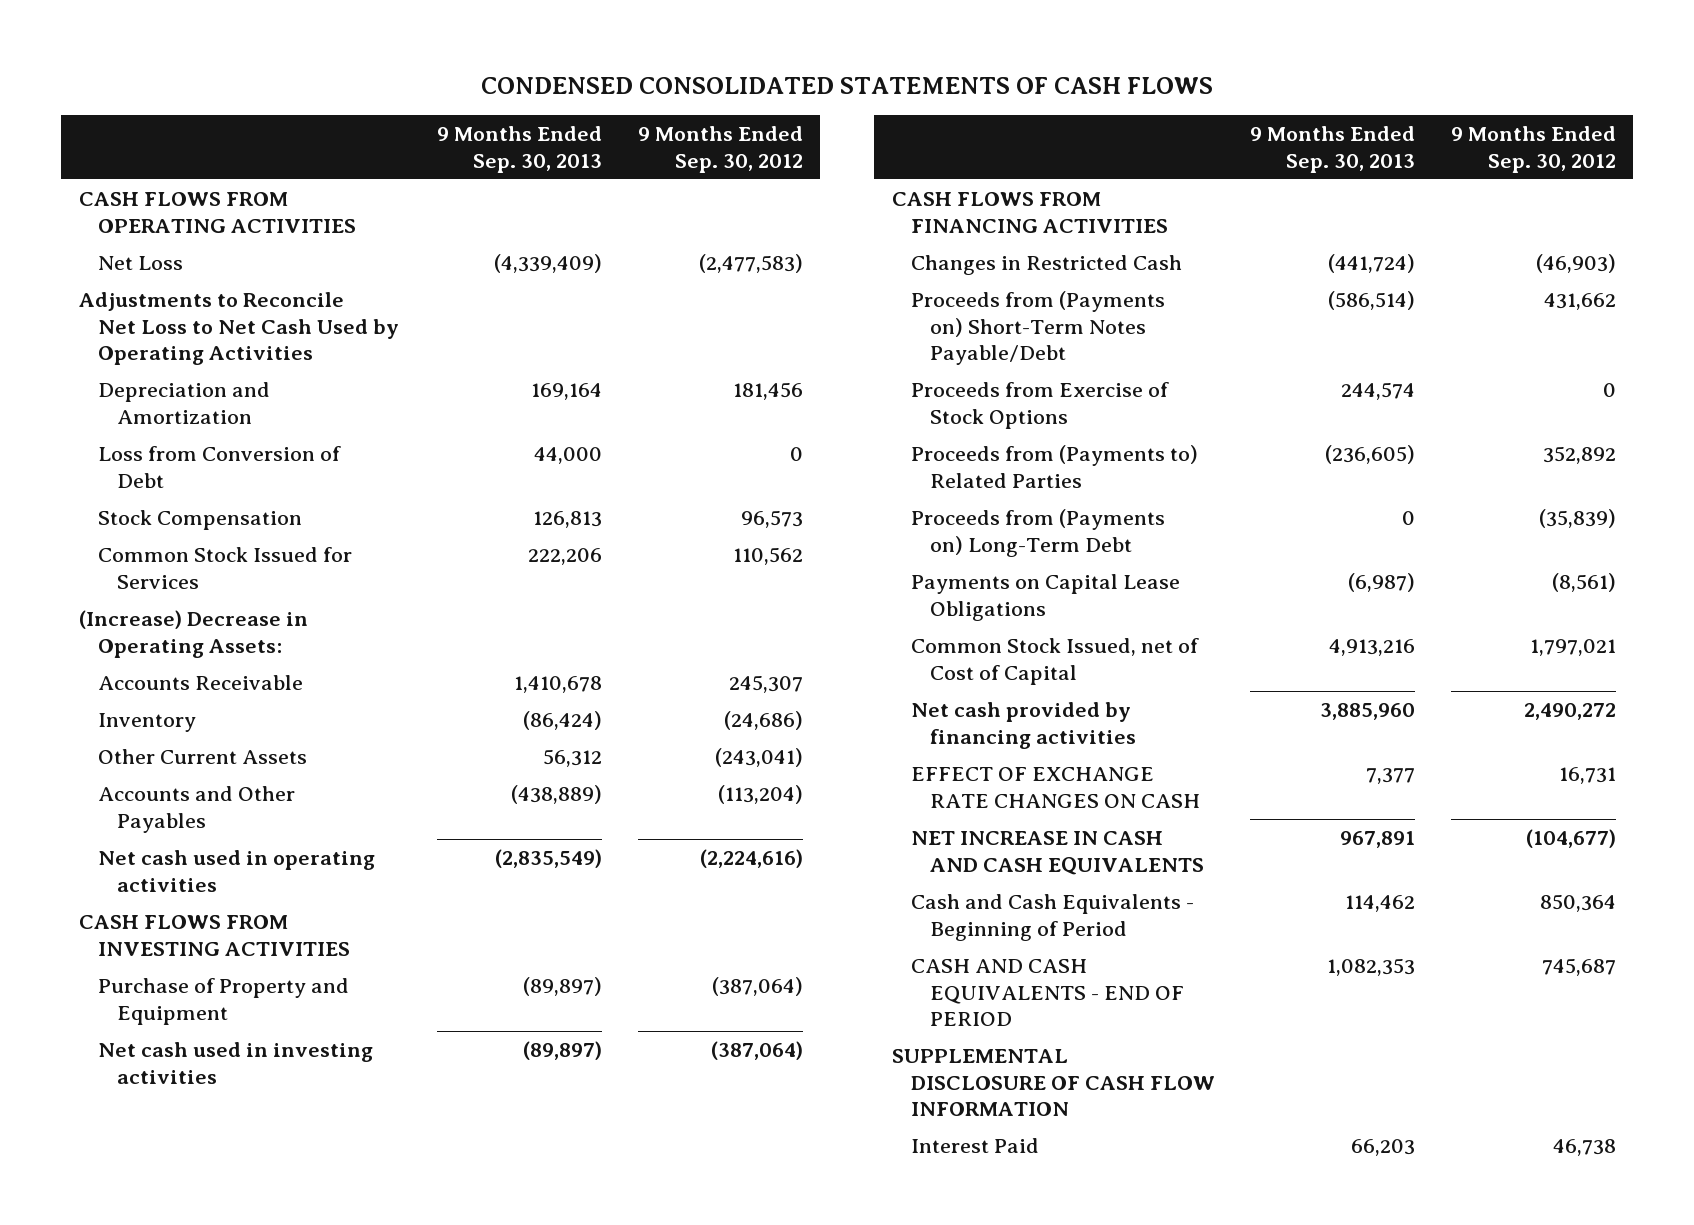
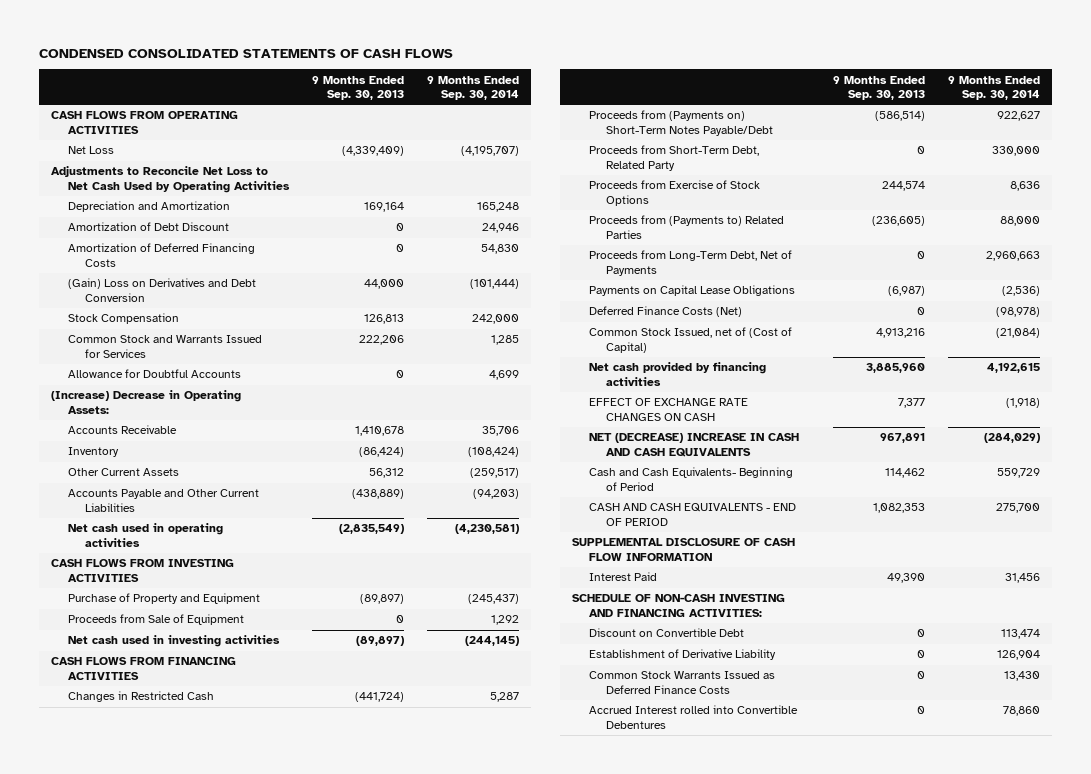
[637,126,803,173] 9 Months Ended Sep. 30, 2012 -> none
none -> [427,75,520,100] 9 Months Ended Sep. 30, 2014
[97,445,341,488] Loss from Conversion of Debt -> none
none -> [68,222,230,232] Amortization of Debt Discount
none -> [68,243,256,267] Amortization of Deferred Financing Costs
none -> [68,278,257,302] (Gain) Loss on Derivatives and Debt Conversion
[97,546,352,589] Common Stock Issued for Services -> [68,335,263,358] Common Stock and Warrants Issued for Services
none -> [68,369,242,379] Allowance for Doubtful Accounts
[97,785,295,833] Accounts and Other Payables -> [68,489,260,512] Accounts Payable and Other Current Liabilities
none -> [68,614,245,626] Proceeds from Sale of Equipment
none -> [589,145,760,171] Proceeds from Short-Term Debt, Related Party
[910,508,1165,557] Proceeds from (Payments on) Long-Term Debt -> [589,250,793,276] Proceeds from Long-Term Debt, Net of Payments
none -> [589,306,743,318] Deferred Finance Costs (Net)
[910,637,1199,685] Common Stock Issued, net of Cost of Capital -> [589,327,793,353] Common Stock Issued, net of (Cost of Capital)
[910,830,1204,875] NET INCREASE IN CASH AND CASH EQUIVALENTS -> [589,433,800,457] NET (DECREASE) INCREASE IN CASH AND CASH EQUIVALENTS
[910,893,1194,941] Cash and Cash Equivalents - Beginning of Period -> [589,467,794,491] Cash and Cash Equivalents- Beginning of Period
[1351,1138,1416,1156] 66,203 -> [887,573,926,584] 49,390
none -> [571,594,785,617] SCHEDULE OF NON-CASH INVESTING AND FINANCING ACTIVITIES:
none -> [589,628,745,638] Discount on Convertible Debt
none -> [589,649,777,661] Establishment of Derivative Liability
none -> [589,671,776,694] Common Stock Warrants Issued as Deferred Finance Costs
none -> [589,705,799,729] Accrued Interest rolled into Convertible Debentures

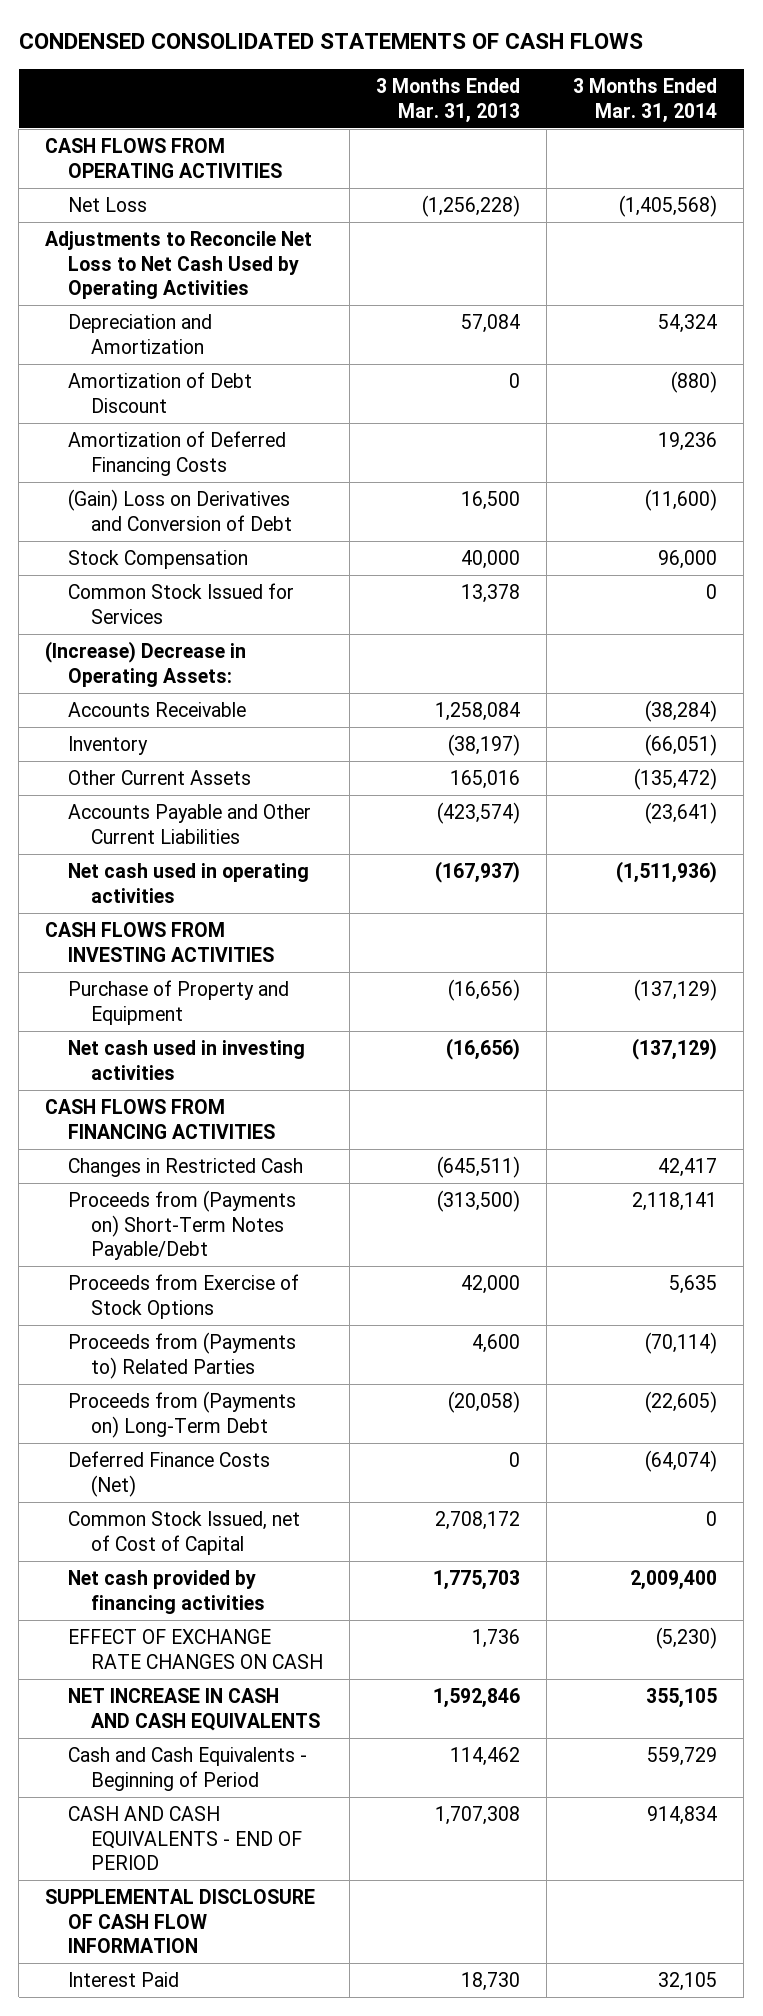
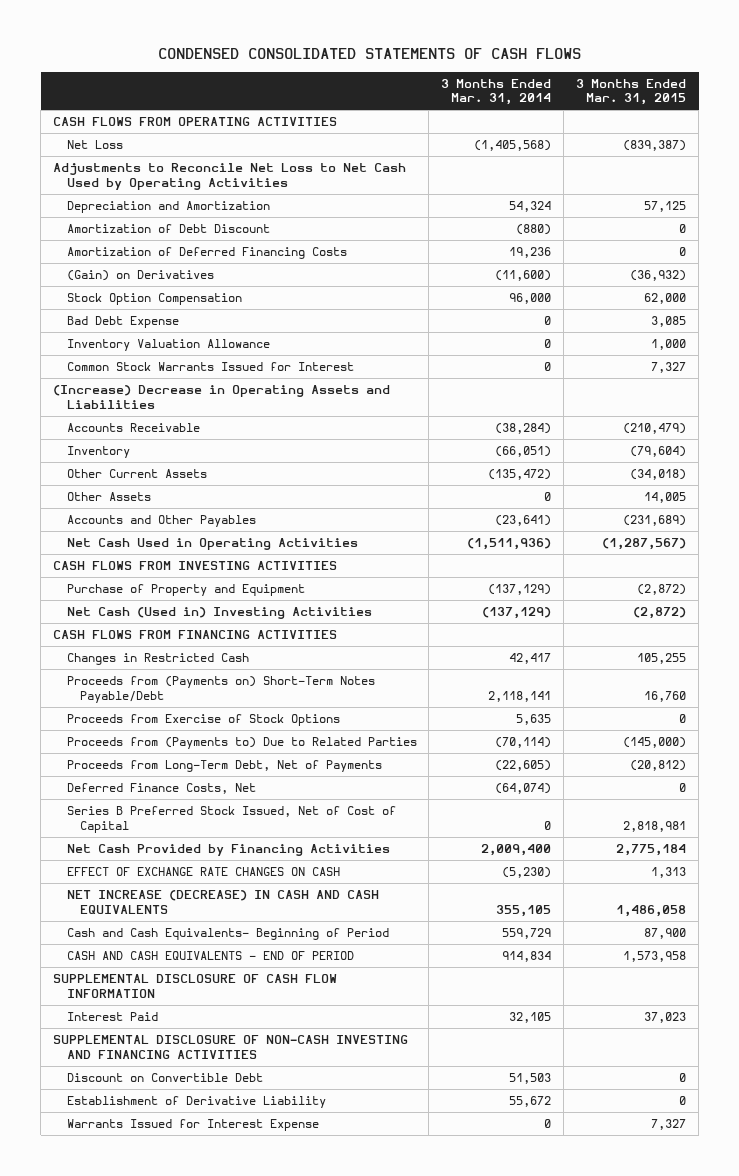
[376,78,521,123] 3 Months Ended Mar. 31, 2013 -> none
none -> [576,78,687,106] 3 Months Ended Mar. 31, 2015
[68,489,293,531] (Gain) Loss on Derivatives and Conversion of Debt -> [66,270,214,282] (Gain) on Derivatives
[68,550,249,570] Stock Compensation -> [66,293,242,306] Stock Option Compensation
none -> [66,316,179,329] Bad Debt Expense
none -> [66,339,270,352] Inventory Valuation Allowance
[68,583,295,624] Common Stock Issued for Services -> [66,362,354,372] Common Stock Warrants Issued for Interest
[45,641,247,687] (Increase) Decrease in Operating Assets: -> [53,385,391,409] (Increase) Decrease in Operating Assets and Liabilities
none -> [66,492,151,502] Other Assets
[68,804,312,844] Accounts Payable and Other Current Liabilities -> [66,515,256,528] Accounts and Other Payables
[68,863,310,903] Net cash used in operating activities -> [66,538,358,551] Net Cash Used in Operating Activities
[68,1040,306,1080] Net cash used in investing activities -> [66,607,372,620] Net Cash (Used in) Investing Activities
[68,1332,297,1379] Proceeds from (Payments to) Related Parties -> [66,737,417,750] Proceeds from (Payments to) Due to Related Parties
[68,1391,297,1438] Proceeds from (Payments on) Long-Term Debt -> [66,760,382,773] Proceeds from Long-Term Debt, Net of Payments
[68,1451,271,1497] Deferred Finance Costs (Net) -> [66,783,256,795] Deferred Finance Costs, Net
[68,1511,301,1555] Common Stock Issued, net of Cost of Capital -> [66,806,396,833] Series B Preferred Stock Issued, Net of Cost of Capital
[68,1570,266,1614] Net cash provided by financing activities -> [66,844,390,857] Net Cash Provided by Financing Activities
[68,1688,321,1731] NET INCREASE IN CASH AND CASH EQUIVALENTS -> [66,890,379,914] NET INCREASE (DECREASE) IN CASH AND CASH EQUIVALENTS
[68,1747,308,1791] Cash and Cash Equivalents - Beginning of Period -> [66,928,389,941] Cash and Cash Equivalents- Beginning of Period
none -> [53,1035,409,1059] SUPPLEMENTAL DISCLOSURE OF NON-CASH INVESTING AND FINANCING ACTIVITIES
none -> [66,1073,263,1083] Discount on Convertible Debt
none -> [66,1096,326,1109] Establishment of Derivative Liability
none -> [66,1119,319,1132] Warrants Issued for Interest Expense

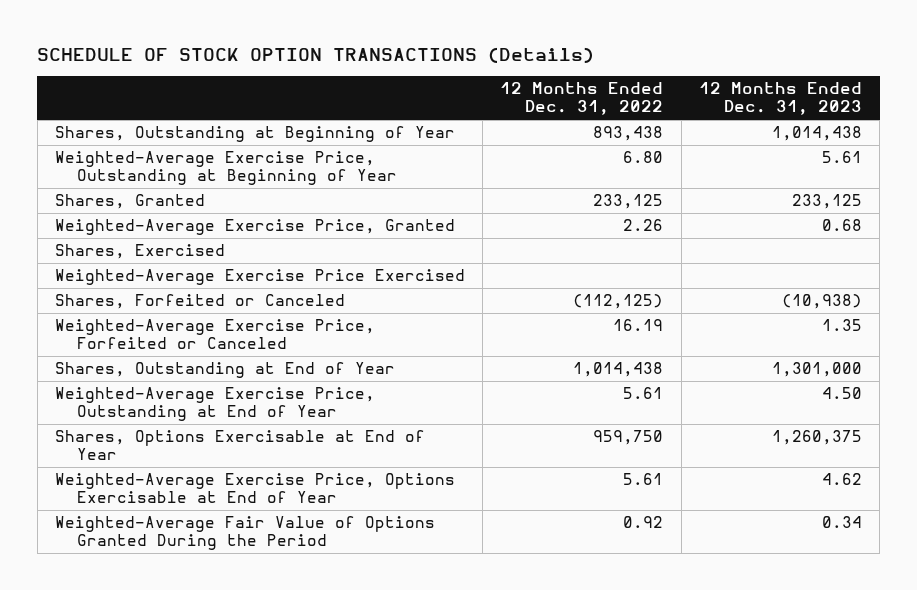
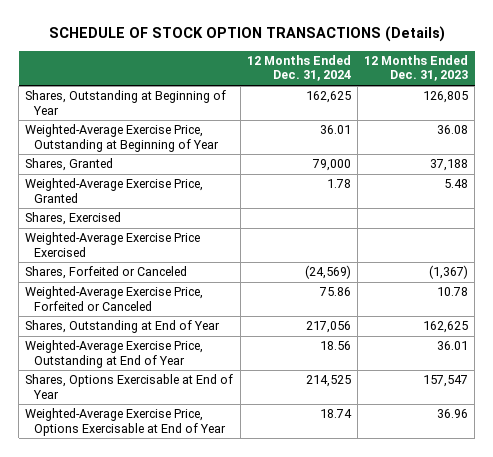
[500,82,664,116] 12 Months Ended Dec. 31, 2022 -> none
none -> [246,54,351,82] 12 Months Ended Dec. 31, 2024
[771,126,862,142] 1,014,438 -> [422,91,468,104] 126,805
[821,151,862,164] 5.61 -> [436,125,468,135] 36.08
[791,194,862,210] 233,125 -> [429,159,468,172] 37,188
[821,219,862,232] 0.68 -> [443,179,468,189] 5.48
[54,516,435,551] Weighted-Average Fair Value of Options Granted During the Period -> none
[781,294,862,310] (10,938) -> [428,265,468,280] (1,367)
[821,319,862,332] 1.35 -> [436,287,468,297] 10.78
[771,362,862,378] 1,301,000 -> [422,321,468,334] 162,625
[821,387,862,400] 4.50 -> [436,341,468,351] 36.01
[771,430,862,446] 1,260,375 -> [422,375,468,388] 157,547
[821,473,862,486] 4.62 -> [436,409,468,419] 36.96

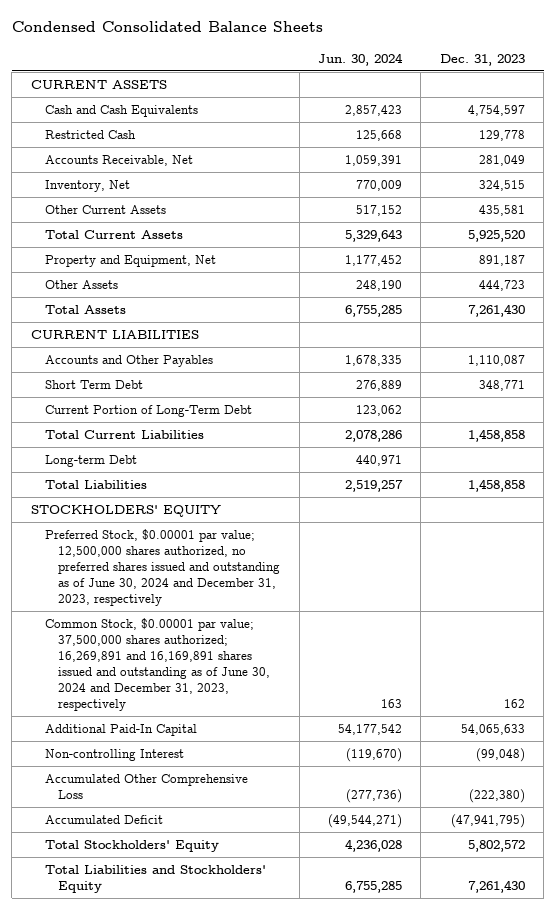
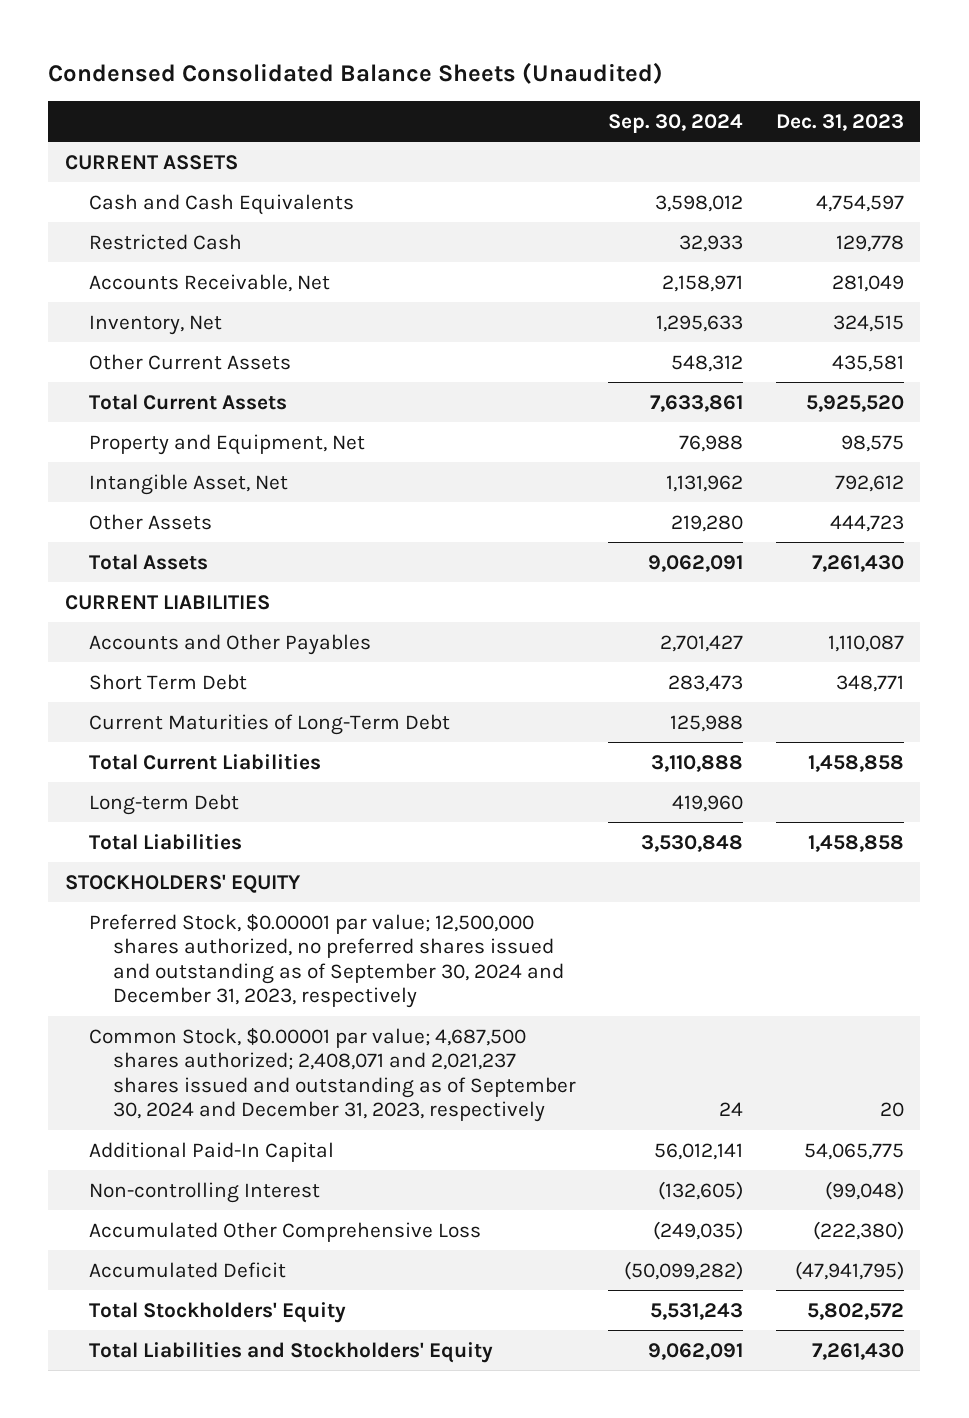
[11,21,323,33] Condensed Consolidated Balance Sheets -> [48,61,664,84] Condensed Consolidated Balance Sheets (Unaudited)
[318,52,404,66] Jun. 30, 2024 -> none
none -> [608,113,744,133] Sep. 30, 2024
[478,255,525,267] 891,187 -> [840,434,904,452] 98,575
none -> [88,473,288,495] Intangible Asset, Net
[44,405,252,418] Current Portion of Long-Term Debt -> [88,713,450,735] Current Maturities of Long-Term Debt
[44,529,281,606] Preferred Stock, $0.00001 par value; 12,500,000 shares authorized, no preferred shares issued and outstanding as of June 30, 2024 and December 31, 2023, respectively -> [88,913,564,1009] Preferred Stock, $0.00001 par value; 12,500,000 shares authorized, no preferred shares issued and outstanding as of September 30, 2024 and December 31, 2023, respectively
[44,618,271,711] Common Stock, $0.00001 par value; 37,500,000 shares authorized; 16,269,891 and 16,169,891 shares issued and outstanding as of June 30, 2024 and December 31, 2023, respectively -> [88,1027,576,1123] Common Stock, $0.00001 par value; 4,687,500 shares authorized; 2,408,071 and 2,021,237 shares issued and outstanding as of September 30, 2024 and December 31, 2023, respectively
[503,698,525,708] 162 -> [879,1102,904,1118] 20
[460,724,525,736] 54,065,633 -> [803,1142,904,1160] 54,065,775

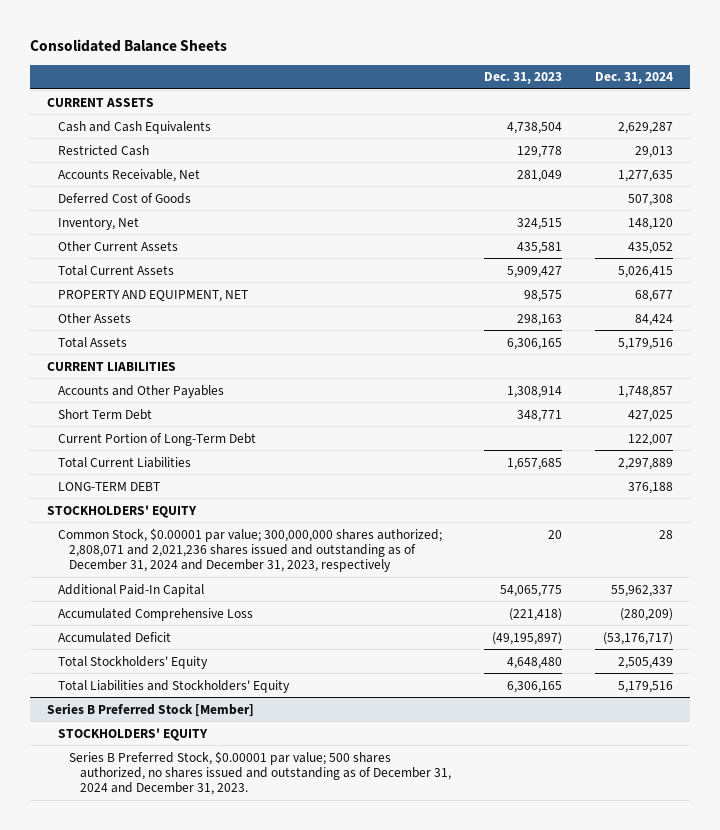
[48,61,664,84] Condensed Consolidated Balance Sheets (Unaudited) -> [30,39,228,53] Consolidated Balance Sheets
[608,113,744,133] Sep. 30, 2024 -> none
none -> [595,72,674,85] Dec. 31, 2024
[815,194,904,212] 4,754,597 -> [507,121,563,134] 4,738,504
none -> [58,192,192,204] Deferred Cost of Goods
[88,473,288,495] Intangible Asset, Net -> none
[805,394,904,412] 5,925,520 -> [507,265,563,278] 5,909,427
[88,433,365,455] Property and Equipment, Net -> [58,289,249,302] PROPERTY AND EQUIPMENT, NET
[829,514,904,532] 444,723 -> [517,313,563,326] 298,163
[811,554,904,572] 7,261,430 -> [507,337,563,350] 6,306,165
[827,634,904,652] 1,110,087 -> [507,385,563,398] 1,308,914
[88,833,242,850] Total Liabilities -> none
[88,713,450,735] Current Maturities of Long-Term Debt -> [58,432,257,446] Current Portion of Long-Term Debt
[807,754,904,772] 1,458,858 -> [507,457,563,470] 1,657,685
[88,793,239,815] Long-term Debt -> [58,481,161,491] LONG-TERM DEBT
[88,913,564,1009] Preferred Stock, $0.00001 par value; 12,500,000 shares authorized, no preferred shares issued and outstanding as of September 30, 2024 and December 31, 2023, respectively -> none
[88,1027,576,1123] Common Stock, $0.00001 par value; 4,687,500 shares authorized; 2,408,071 and 2,021,237 shares issued and outstanding as of September 30, 2024 and December 31, 2023, respectively -> [58,527,443,573] Common Stock, $0.00001 par value; 300,000,000 shares authorized; 2,808,071 and 2,021,236 shares issued and outstanding as of December 31, 2024 and December 31, 2023, respectively
[88,1181,320,1203] Non-controlling Interest -> none
[88,1221,481,1242] Accumulated Other Comprehensive Loss -> [58,607,254,621] Accumulated Comprehensive Loss
[812,1220,904,1240] (222,380) -> [509,607,563,621] (221,418)
[794,1260,904,1280] (47,941,795) -> [492,631,563,645] (49,195,897)
[806,1302,904,1320] 5,802,572 -> [507,656,563,669] 4,648,480
[811,1342,904,1360] 7,261,430 -> [507,680,563,693] 6,306,165
none -> [46,702,254,717] Series B Preferred Stock [Member]
none -> [58,727,209,741] STOCKHOLDERS' EQUITY
none -> [69,750,452,796] Series B Preferred Stock, $0.00001 par value; 500 shares authorized, no shares issued and outstanding as of December 31, 2024 and December 31, 2023.

